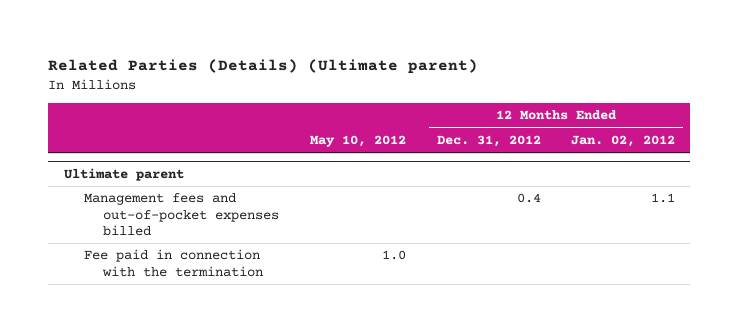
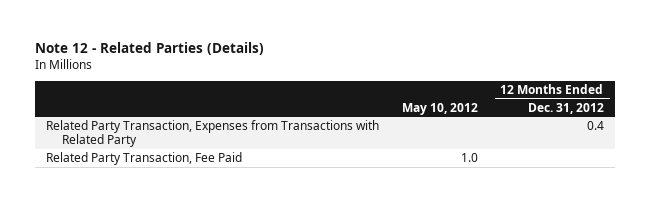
[48,58,479,74] Related Parties (Details) (Ultimate parent) -> [34,41,264,55] Note 12 - Related Parties (Details)
[571,134,676,147] Jan. 02, 2012 -> none
[63,167,184,181] Ultimate parent -> none
[83,193,280,236] Management fees and out-of-pocket expenses billed -> none
[83,249,264,277] Fee paid in connection with the termination -> none
none -> [45,120,379,148] Related Party Transaction, Expenses from Transactions with Related Party
none -> [45,152,242,166] Related Party Transaction, Fee Paid

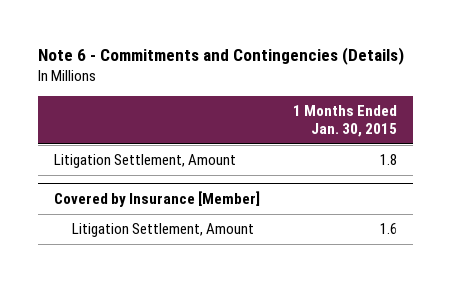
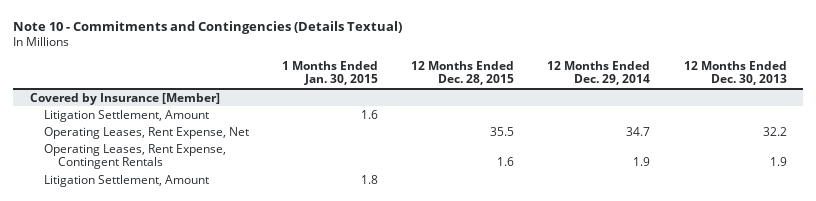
[38,47,405,66] Note 6 - Commitments and Contingencies (Details) -> [13,20,403,34] Note 10 - Commitments and Contingencies (Details Textual)
none -> [411,61,515,86] 12 Months Ended Dec. 28, 2015
none -> [547,61,651,86] 12 Months Ended Dec. 29, 2014
none -> [683,61,787,86] 12 Months Ended Dec. 30, 2013
[54,154,237,169] Litigation Settlement, Amount -> none
none -> [44,126,250,139] Operating Leases, Rent Expense, Net
none -> [44,143,227,170] Operating Leases, Rent Expense, Contingent Rentals
none -> [44,174,210,187] Litigation Settlement, Amount

